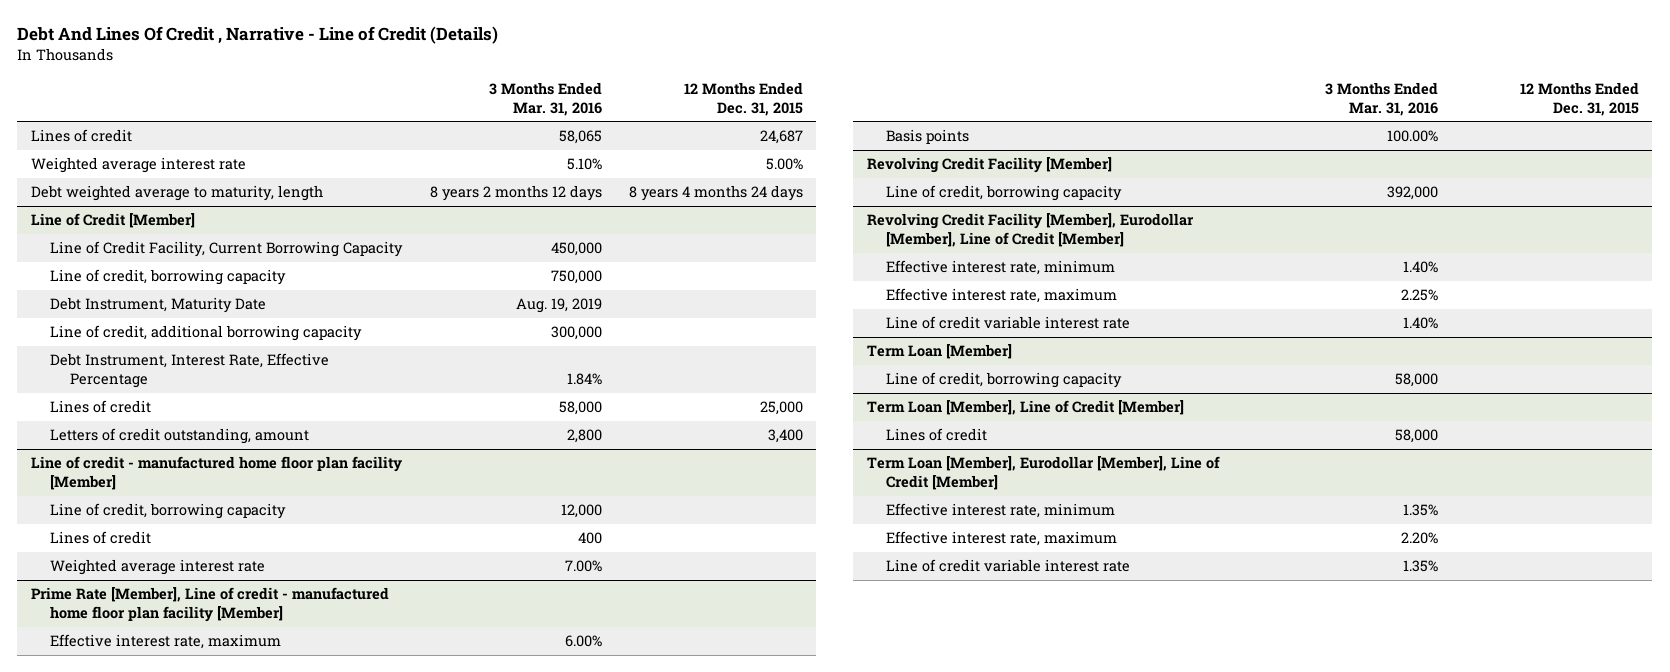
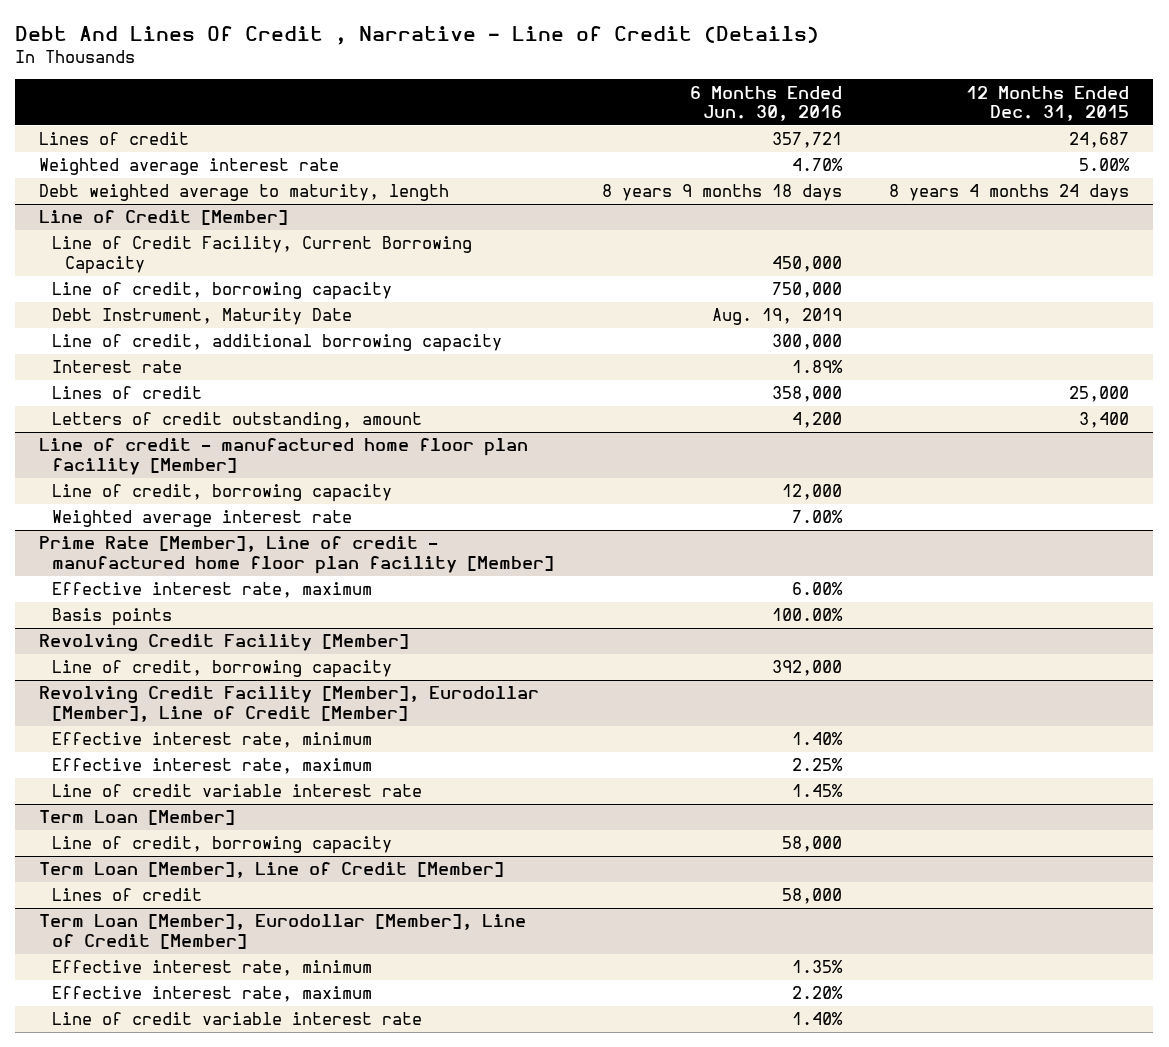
[488,82,602,116] 3 Months Ended Mar. 31, 2016 -> none
none -> [689,85,842,122] 6 Months Ended Jun. 30, 2016
[50,353,330,388] Debt Instrument, Interest Rate, Effective Percentage -> [52,360,183,374] Interest rate
[50,531,152,545] Lines of credit -> none

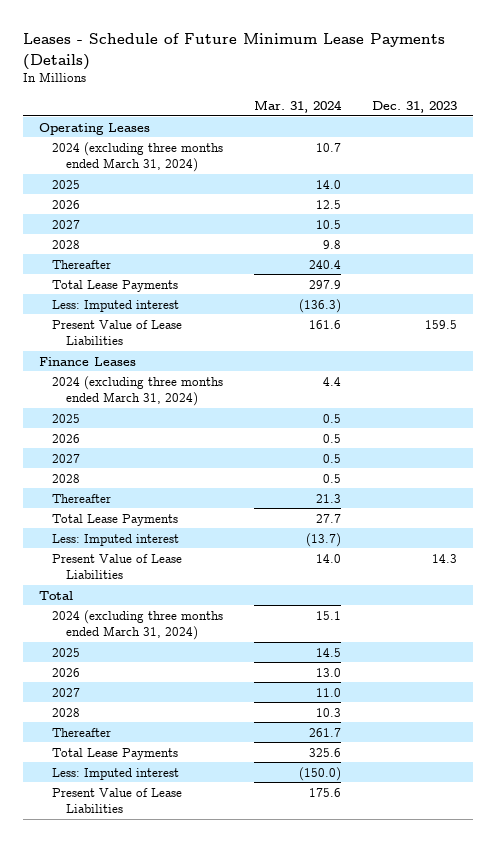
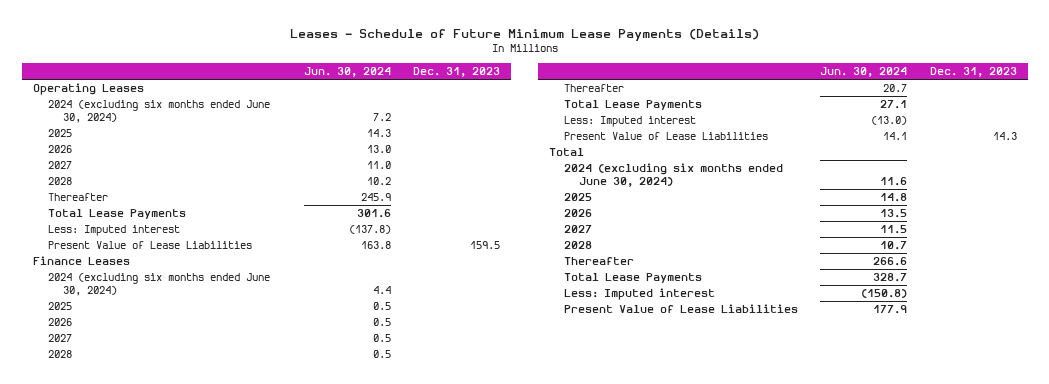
[254,100,343,114] Mar. 31, 2024 -> none
none -> [304,67,392,78] Jun. 30, 2024
[52,141,224,173] 2024 (excluding three months ended March 31, 2024) -> [47,100,270,124] 2024 (excluding six months ended June 30, 2024)
[52,375,224,407] 2024 (excluding three months ended March 31, 2024) -> [47,273,270,297] 2024 (excluding six months ended June 30, 2024)
[52,609,224,641] 2024 (excluding three months ended March 31, 2024) -> [564,163,784,188] 2024 (excluding six months ended June 30, 2024)

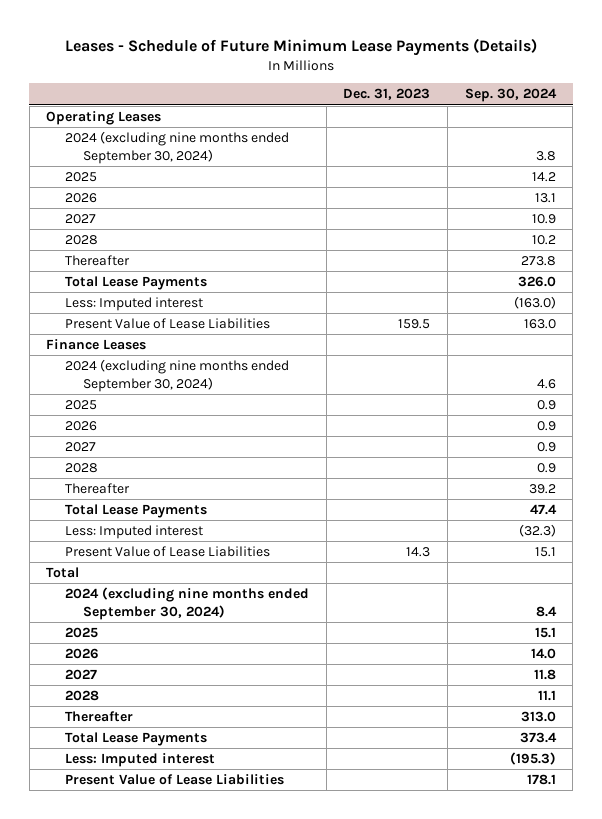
[304,67,392,78] Jun. 30, 2024 -> none
none -> [464,88,557,103] Sep. 30, 2024
[47,100,270,124] 2024 (excluding six months ended June 30, 2024) -> [64,130,289,164] 2024 (excluding nine months ended September 30, 2024)
[47,273,270,297] 2024 (excluding six months ended June 30, 2024) -> [64,358,289,392] 2024 (excluding nine months ended September 30, 2024)
[564,163,784,188] 2024 (excluding six months ended June 30, 2024) -> [64,586,309,620] 2024 (excluding nine months ended September 30, 2024)

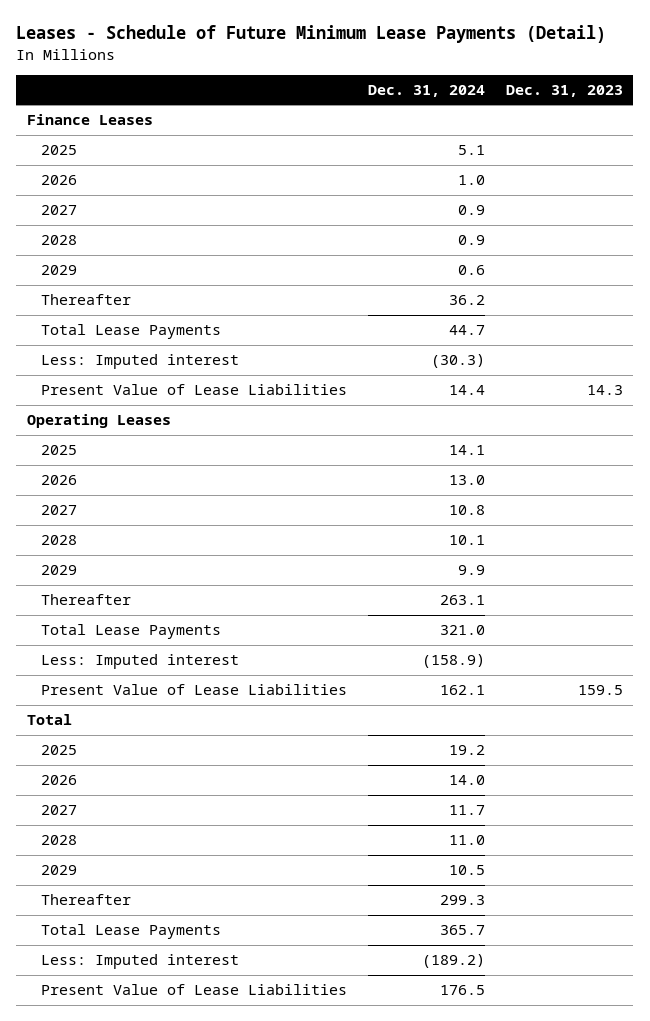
[65,37,538,56] Leases - Schedule of Future Minimum Lease Payments (Details) -> [16,25,607,44] Leases - Schedule of Future Minimum Lease Payments (Detail)
[464,88,557,103] Sep. 30, 2024 -> none
none -> [368,84,486,97] Dec. 31, 2024
[64,130,289,164] 2024 (excluding nine months ended September 30, 2024) -> none
[46,338,147,350] Finance Leases -> [26,114,153,126] Finance Leases
none -> [41,265,78,276] 2029
[64,358,289,392] 2024 (excluding nine months ended September 30, 2024) -> none
[64,545,270,557] Present Value of Lease Liabilities -> [41,384,348,396] Present Value of Lease Liabilities
[46,110,162,125] Operating Leases -> [26,414,171,429] Operating Leases
none -> [41,565,78,576] 2029
[64,317,270,329] Present Value of Lease Liabilities -> [41,684,348,696] Present Value of Lease Liabilities
[64,586,309,620] 2024 (excluding nine months ended September 30, 2024) -> none
none -> [41,865,78,876] 2029

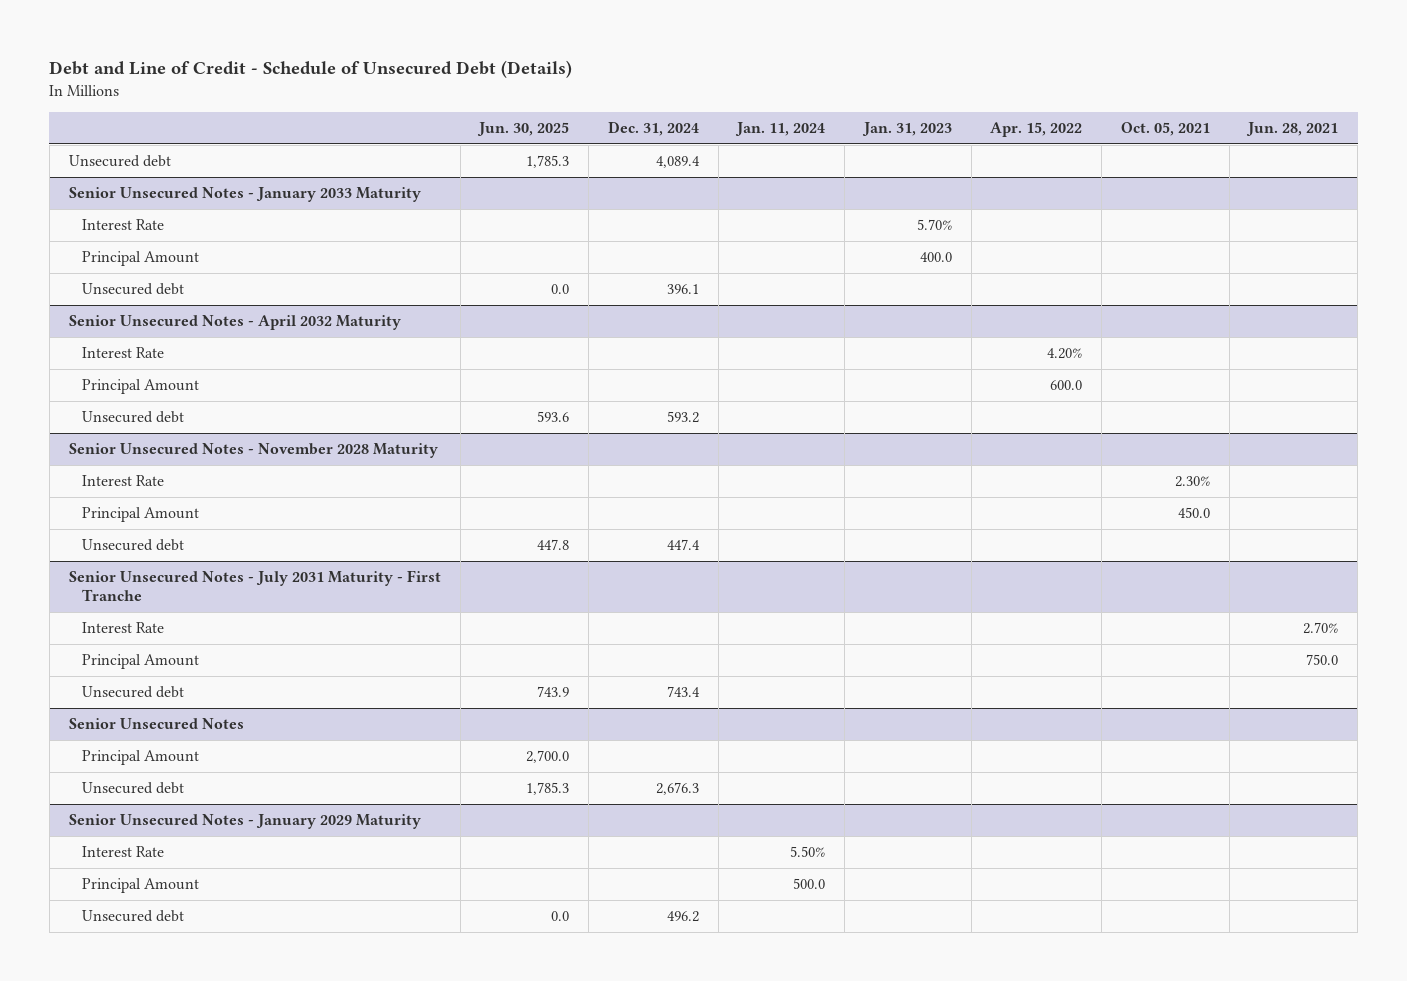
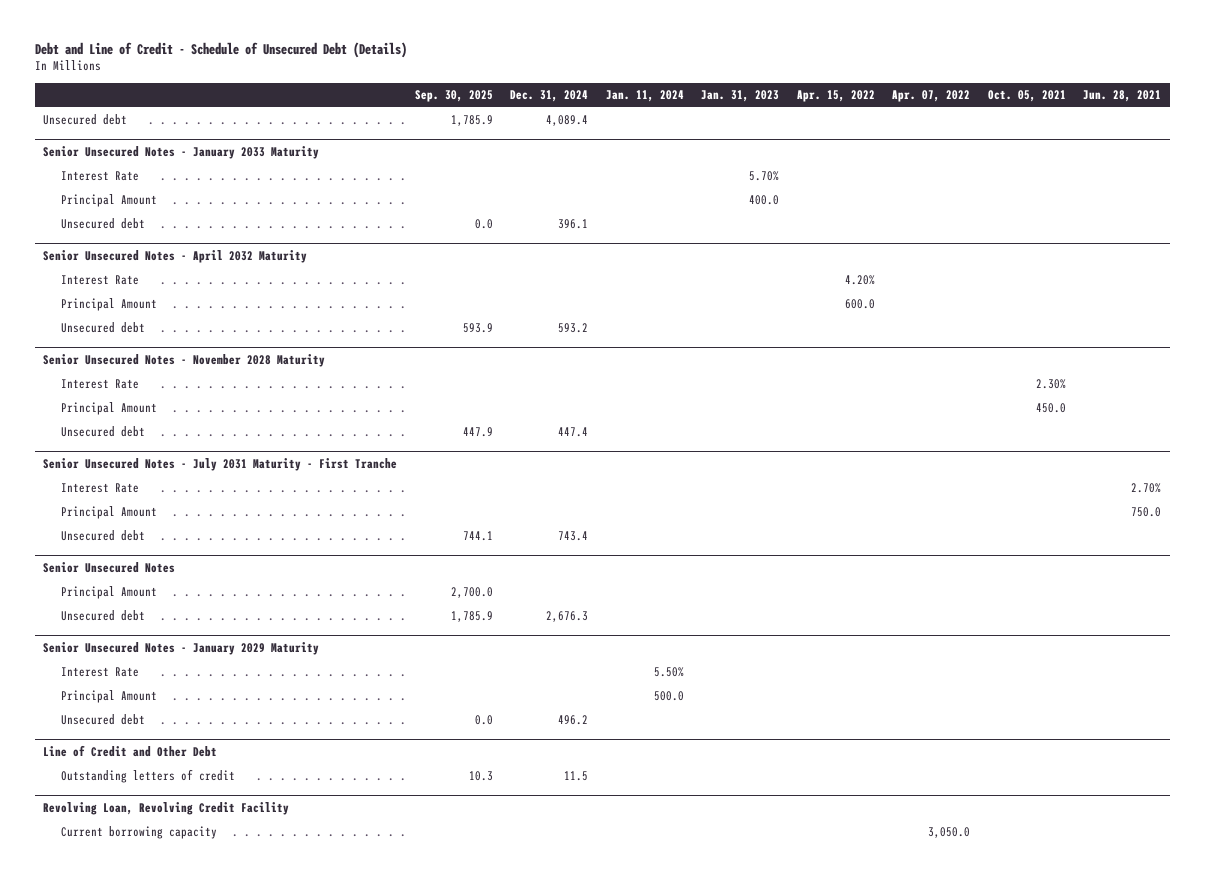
[477,122,570,137] Jun. 30, 2025 -> none
none -> [414,90,493,103] Sep. 30, 2025
none -> [892,90,971,103] Apr. 07, 2022
none -> [43,744,218,757] Line of Credit and Other Debt
none -> [60,769,235,784] Outstanding letters of credit
none -> [43,801,290,815] Revolving Loan, Revolving Credit Facility
none -> [60,826,217,840] Current borrowing capacity

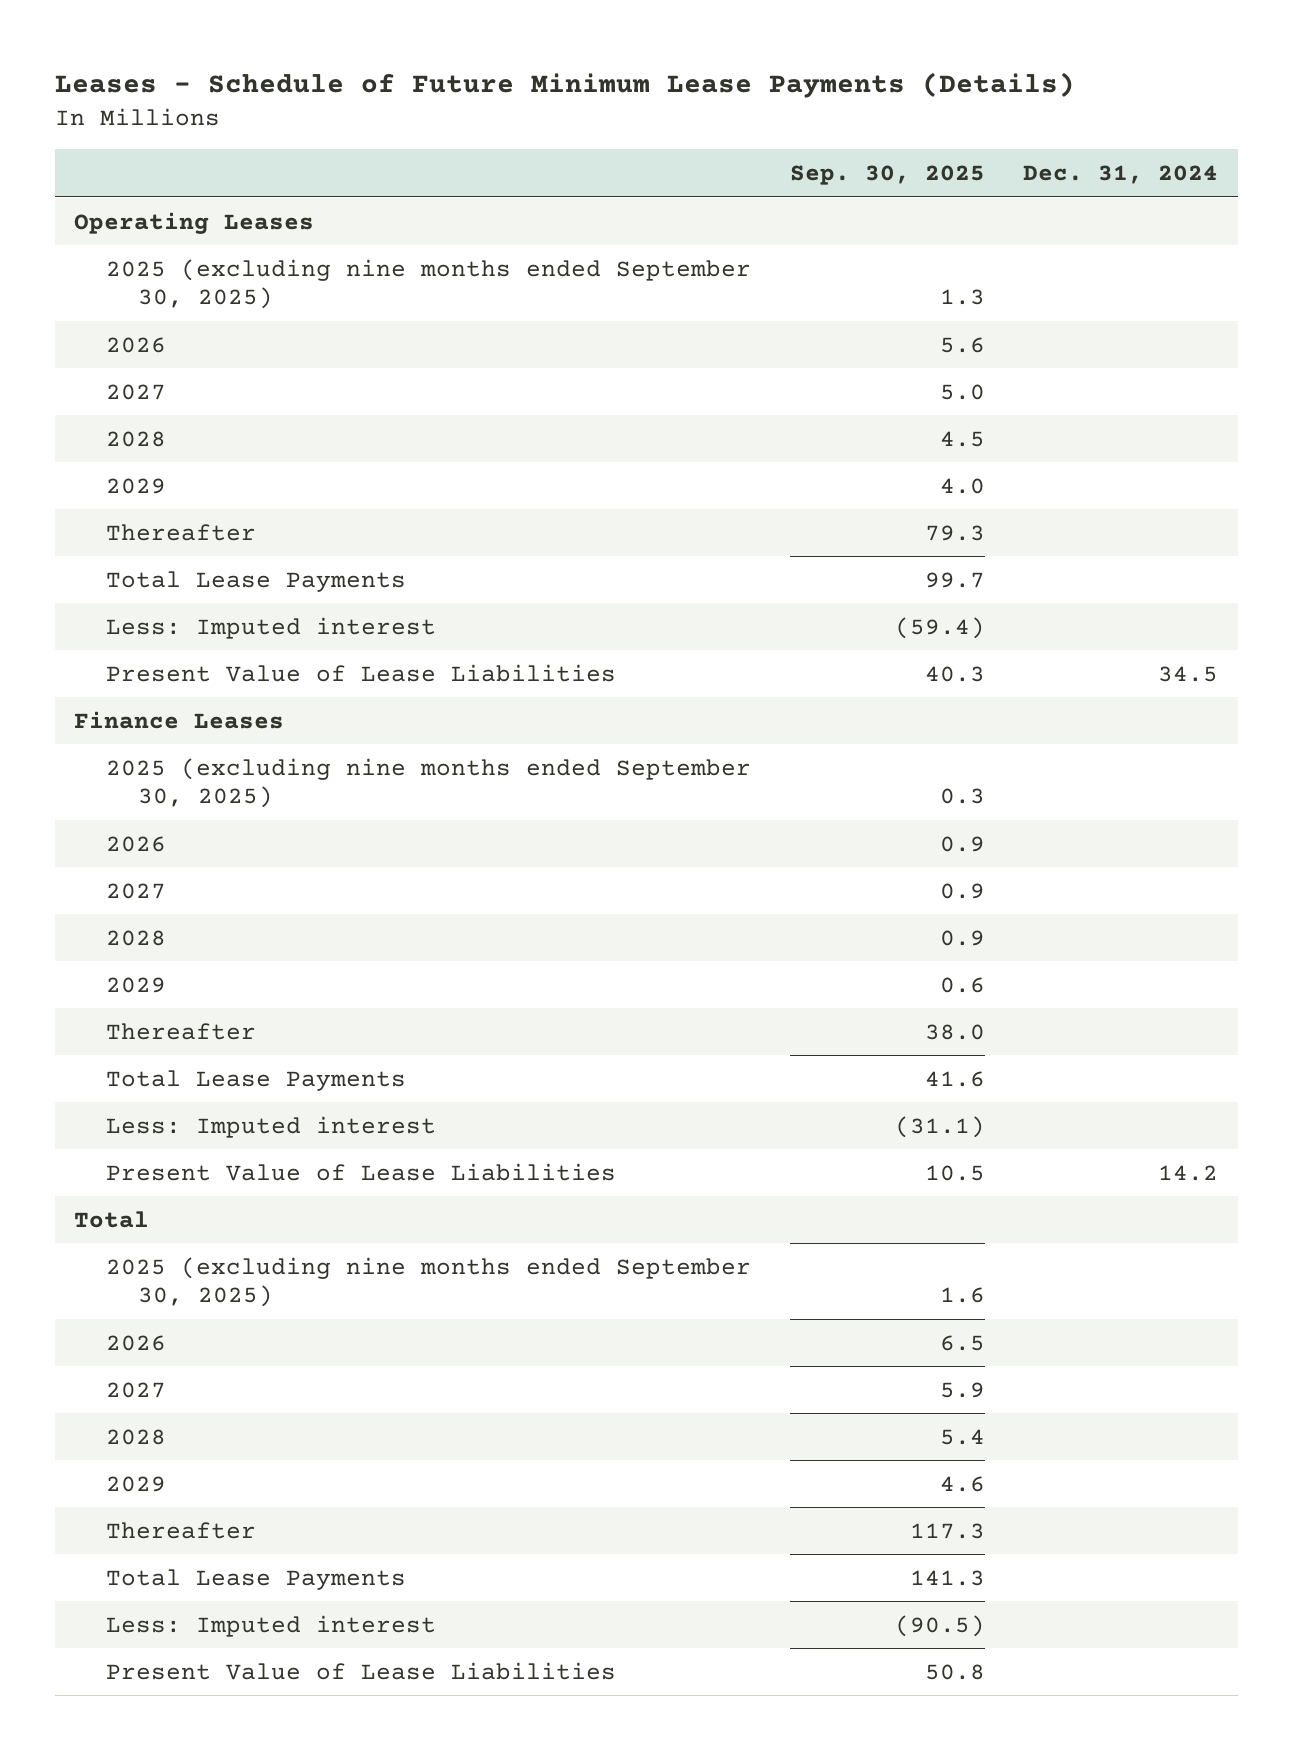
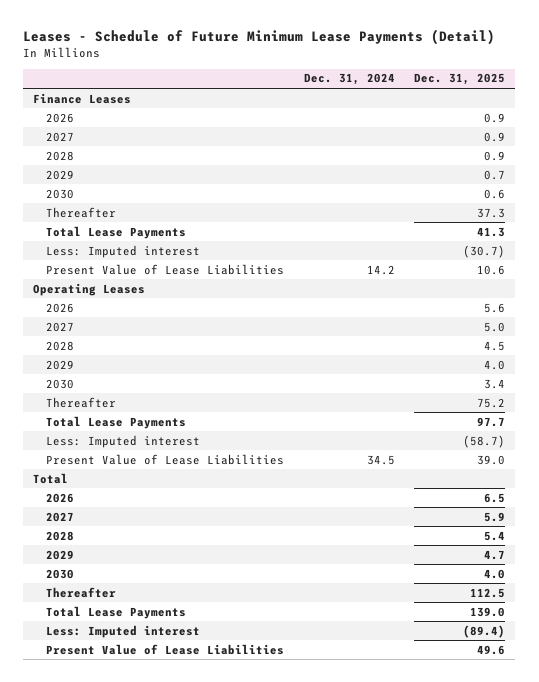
[54,72,1075,99] Leases - Schedule of Future Minimum Lease Payments (Details) -> [23,29,496,46] Leases - Schedule of Future Minimum Lease Payments (Detail)
[789,165,985,186] Sep. 30, 2025 -> none
none -> [414,73,506,86] Dec. 31, 2025
[105,258,751,309] 2025 (excluding nine months ended September 30, 2025) -> none
[73,710,284,729] Finance Leases -> [33,92,132,104] Finance Leases
none -> [45,188,74,199] 2030
[105,757,751,808] 2025 (excluding nine months ended September 30, 2025) -> none
[105,1162,616,1181] Present Value of Lease Liabilities -> [45,263,284,275] Present Value of Lease Liabilities
[73,211,314,234] Operating Leases -> [33,282,146,296] Operating Leases
none -> [45,378,74,389] 2030
[105,663,616,682] Present Value of Lease Liabilities -> [45,453,284,465] Present Value of Lease Liabilities
[105,1256,751,1307] 2025 (excluding nine months ended September 30, 2025) -> none
none -> [45,568,74,579] 2030

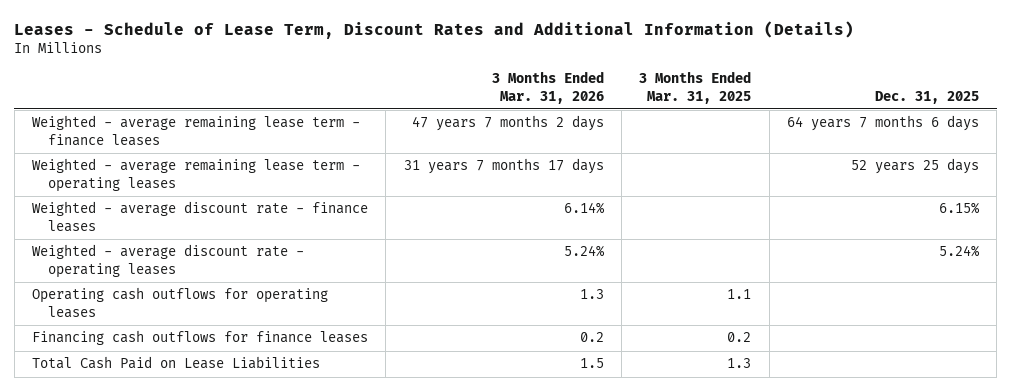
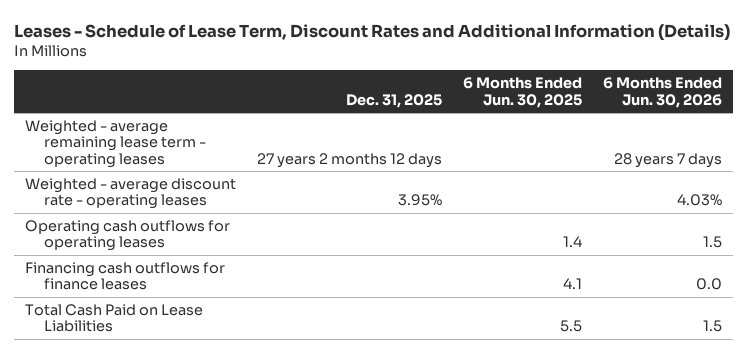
[491,71,604,104] 3 Months Ended Mar. 31, 2026 -> none
[639,71,752,104] 3 Months Ended Mar. 31, 2025 -> none
none -> [462,77,582,108] 6 Months Ended Jun. 30, 2025
none -> [603,77,723,108] 6 Months Ended Jun. 30, 2026
[32,115,361,146] Weighted - average remaining lease term - finance leases -> none
[32,201,369,232] Weighted - average discount rate - finance leases -> none
[851,158,980,175] 52 years 25 days -> [256,153,442,169] 27 years 2 months 12 days
[939,245,981,258] 5.24% -> [397,194,442,207] 3.95%

